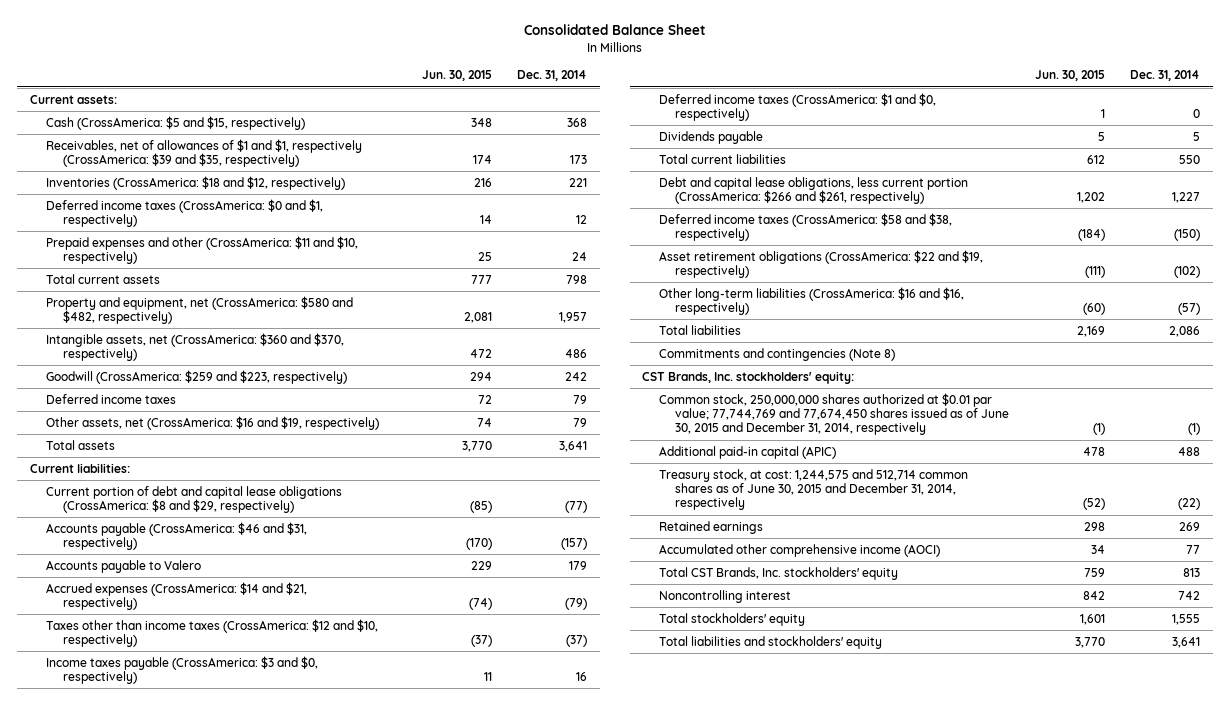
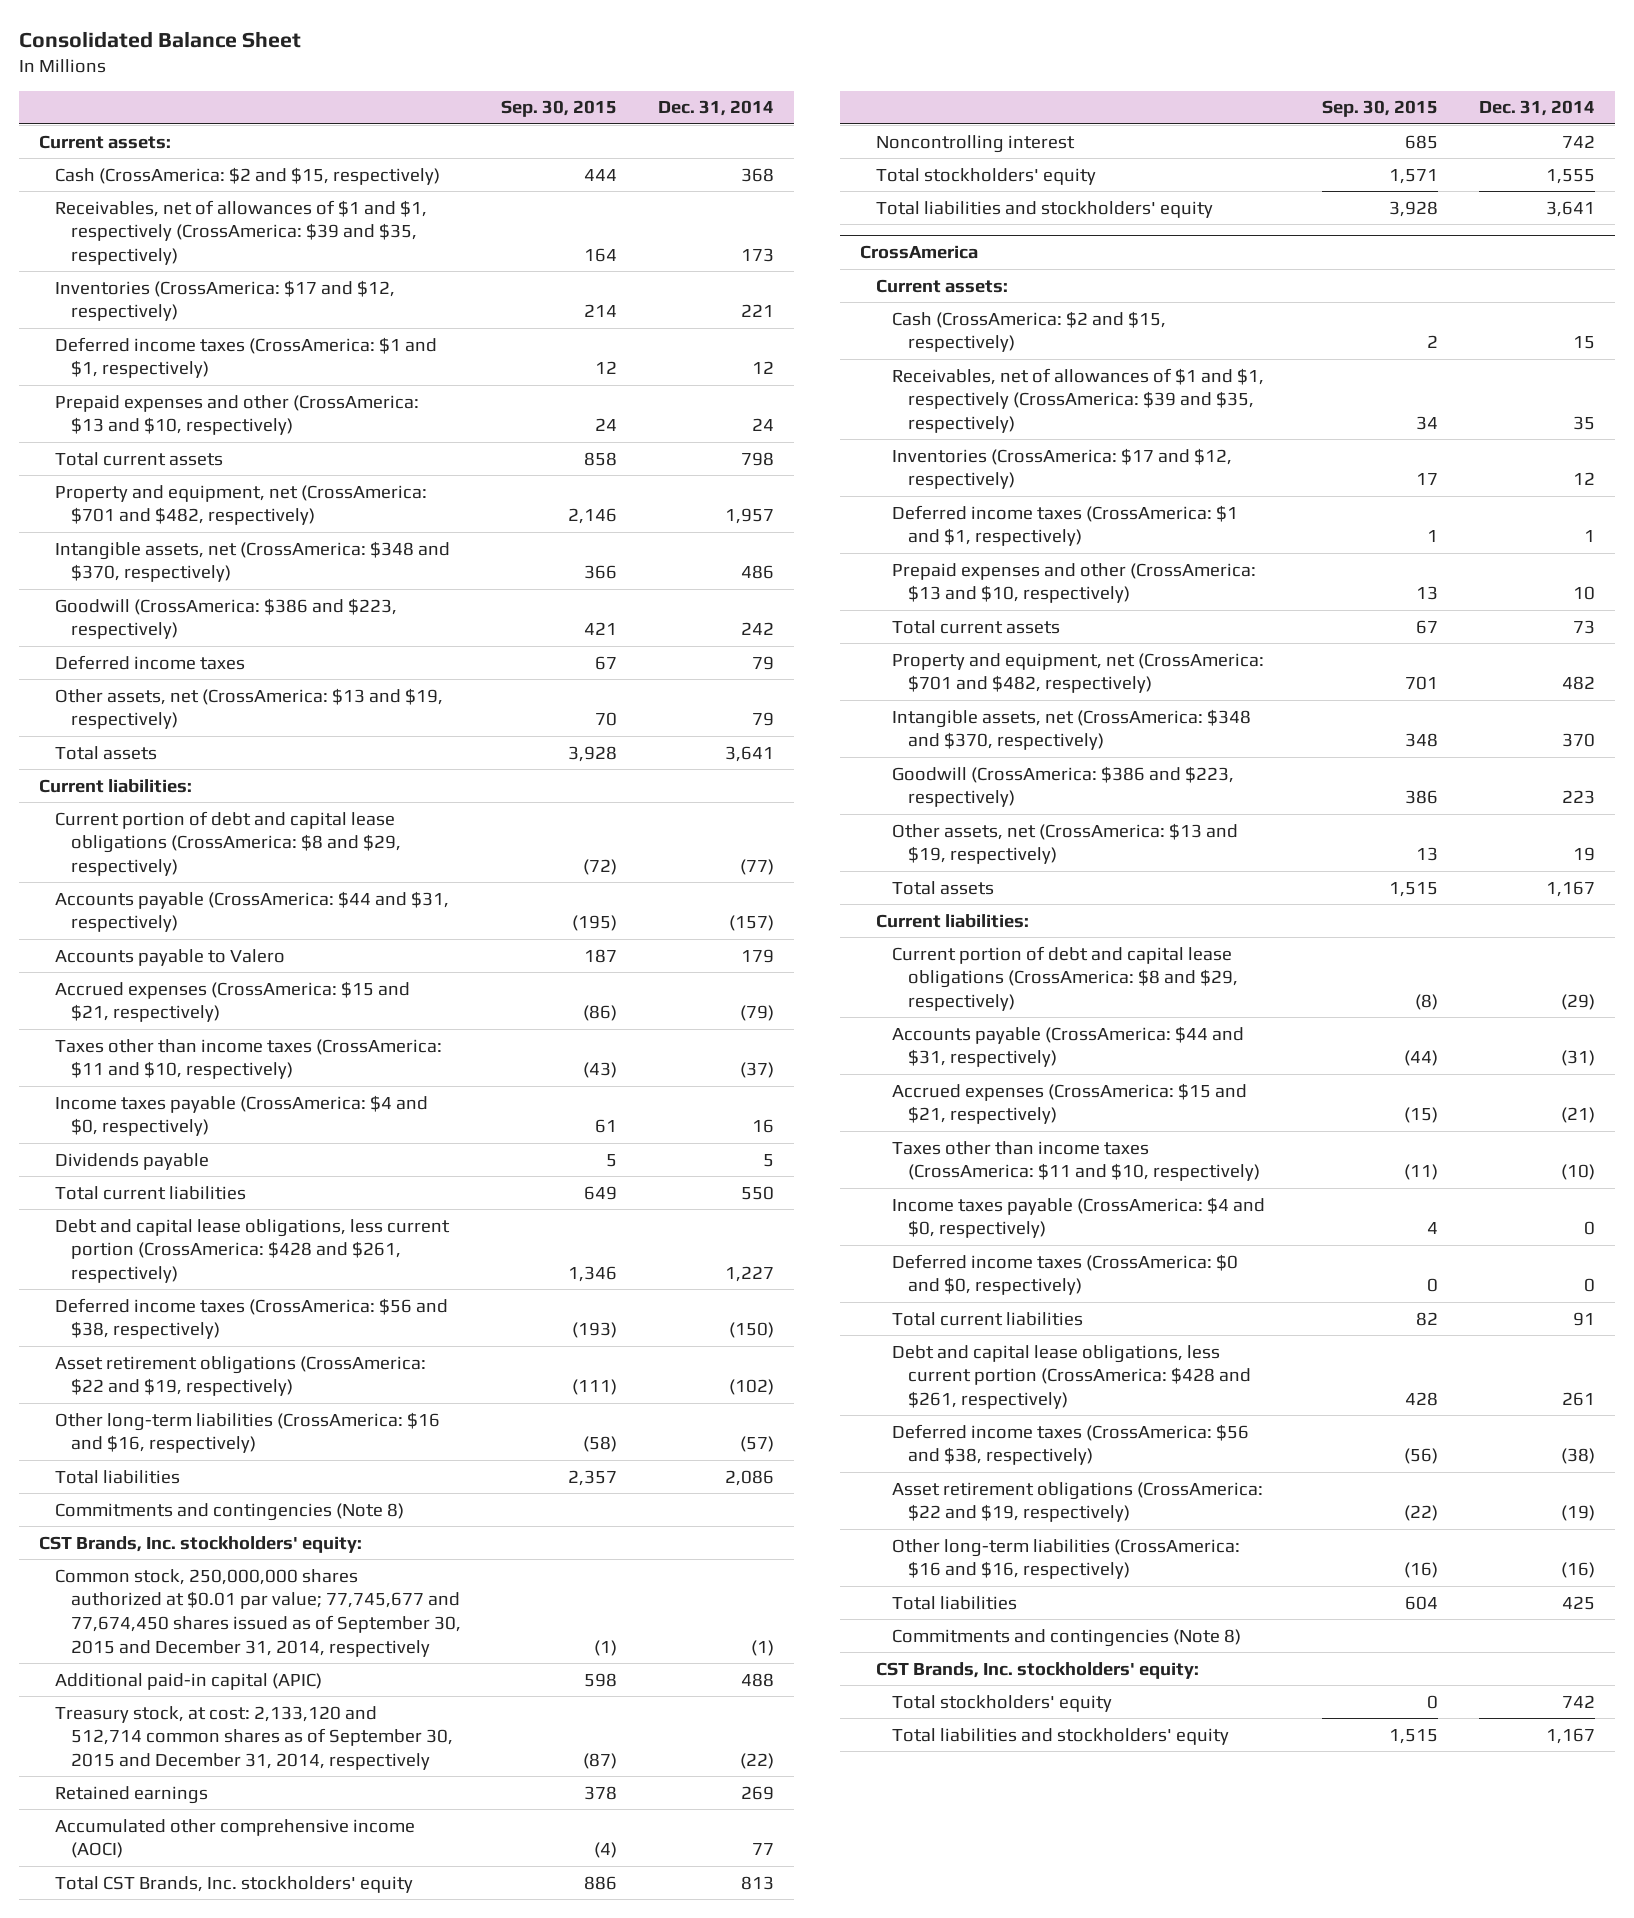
[421,70,492,82] Jun. 30, 2015 -> none
none -> [501,100,618,118] Sep. 30, 2015
[46,115,306,130] Cash (CrossAmerica: $5 and $15, respectively) -> [54,166,440,185] Cash (CrossAmerica: $2 and $15, respectively)
[46,175,346,190] Inventories (CrossAmerica: $18 and $12, respectively) -> [54,279,395,322] Inventories (CrossAmerica: $17 and $12, respectively)
[46,198,324,228] Deferred income taxes (CrossAmerica: $0 and $1, respectively) -> [54,336,437,379] Deferred income taxes (CrossAmerica: $1 and $1, respectively)
[46,235,359,265] Prepaid expenses and other (CrossAmerica: $11 and $10, respectively) -> [54,394,419,436] Prepaid expenses and other (CrossAmerica: $13 and $10, respectively)
[46,295,354,325] Property and equipment, net (CrossAmerica: $580 and $482, respectively) -> [54,484,427,526] Property and equipment, net (CrossAmerica: $701 and $482, respectively)
[46,332,345,362] Intangible assets, net (CrossAmerica: $360 and $370, respectively) -> [54,540,450,583] Intangible assets, net (CrossAmerica: $348 and $370, respectively)
[46,369,348,384] Goodwill (CrossAmerica: $259 and $223, respectively) -> [54,597,397,640] Goodwill (CrossAmerica: $386 and $223, respectively)
[46,415,380,430] Other assets, net (CrossAmerica: $16 and $19, respectively) -> [54,687,443,730] Other assets, net (CrossAmerica: $13 and $19, respectively)
[46,521,308,551] Accounts payable (CrossAmerica: $46 and $31, respectively) -> [54,890,449,933] Accounts payable (CrossAmerica: $44 and $31, respectively)
[658,92,936,122] Deferred income taxes (CrossAmerica: $1 and $0, respectively) -> none
[46,581,308,611] Accrued expenses (CrossAmerica: $14 and $21, respectively) -> [54,980,410,1023] Accrued expenses (CrossAmerica: $15 and $21, respectively)
[46,618,379,648] Taxes other than income taxes (CrossAmerica: $12 and $10, respectively) -> [54,1038,442,1080] Taxes other than income taxes (CrossAmerica: $11 and $10, respectively)
[46,655,319,685] Income taxes payable (CrossAmerica: $3 and $0, respectively) -> [54,1094,428,1137] Income taxes payable (CrossAmerica: $4 and $0, respectively)
[658,176,968,205] Debt and capital lease obligations, less current portion (CrossAmerica: $266 and $261, respectively) -> [54,1218,450,1283] Debt and capital lease obligations, less current portion (CrossAmerica: $428 and $261, respectively)
[658,212,952,242] Deferred income taxes (CrossAmerica: $58 and $38, respectively) -> [54,1297,448,1340] Deferred income taxes (CrossAmerica: $56 and $38, respectively)
[658,392,1010,436] Common stock, 250,000,000 shares authorized at $0.01 par value; 77,744,769 and 77,674,450 shares issued as of June 30, 2015 and December 31, 2014, respectively -> [54,1568,461,1657] Common stock, 250,000,000 shares authorized at $0.01 par value; 77,745,677 and 77,674,450 shares issued as of September 30, 2015 and December 31, 2014, respectively
[658,468,968,511] Treasury stock, at cost: 1,244,575 and 512,714 common shares as of June 30, 2015 and December 31, 2014, respectively -> [54,1705,453,1770] Treasury stock, at cost: 2,133,120 and 512,714 common shares as of September 30, 2015 and December 31, 2014, respectively
none -> [860,245,979,260] CrossAmerica
none -> [876,278,1009,293] Current assets:
none -> [891,310,1166,353] Cash (CrossAmerica: $2 and $15, respectively)
none -> [891,367,1264,433] Receivables, net of allowances of $1 and $1, respectively (CrossAmerica: $39 and $35, respectively)
none -> [891,447,1232,490] Inventories (CrossAmerica: $17 and $12, respectively)
none -> [891,504,1238,547] Deferred income taxes (CrossAmerica: $1 and $1, respectively)
none -> [891,562,1256,604] Prepaid expenses and other (CrossAmerica: $13 and $10, respectively)
none -> [891,619,1060,634] Total current assets
none -> [891,652,1264,694] Property and equipment, net (CrossAmerica: $701 and $482, respectively)
none -> [891,708,1251,751] Intangible assets, net (CrossAmerica: $348 and $370, respectively)
none -> [891,765,1234,808] Goodwill (CrossAmerica: $386 and $223, respectively)
none -> [891,822,1238,865] Other assets, net (CrossAmerica: $13 and $19, respectively)
none -> [891,880,994,895] Total assets
none -> [876,913,1030,928] Current liabilities:
none -> [891,945,1238,1011] Current portion of debt and capital lease obligations (CrossAmerica: $8 and $29, respectively)
none -> [891,1025,1244,1068] Accounts payable (CrossAmerica: $44 and $31, respectively)
none -> [891,1082,1247,1125] Accrued expenses (CrossAmerica: $15 and $21, respectively)
none -> [891,1140,1260,1182] Taxes other than income taxes (CrossAmerica: $11 and $10, respectively)
none -> [891,1196,1265,1239] Income taxes payable (CrossAmerica: $4 and $0, respectively)
none -> [891,1253,1238,1296] Deferred income taxes (CrossAmerica: $0 and $0, respectively)
none -> [891,1311,1083,1326] Total current liabilities
none -> [891,1344,1251,1409] Debt and capital lease obligations, less current portion (CrossAmerica: $428 and $261, respectively)
none -> [891,1423,1249,1466] Deferred income taxes (CrossAmerica: $56 and $38, respectively)
none -> [891,1481,1263,1523] Asset retirement obligations (CrossAmerica: $22 and $19, respectively)
none -> [891,1538,1240,1580] Other long-term liabilities (CrossAmerica: $16 and $16, respectively)
none -> [891,1595,1017,1610] Total liabilities
none -> [891,1628,1241,1647] Commitments and contingencies (Note 8)
none -> [876,1661,1200,1679] CST Brands, Inc. stockholders' equity:
none -> [891,1694,1112,1712] Total stockholders' equity
none -> [891,1727,1229,1745] Total liabilities and stockholders' equity

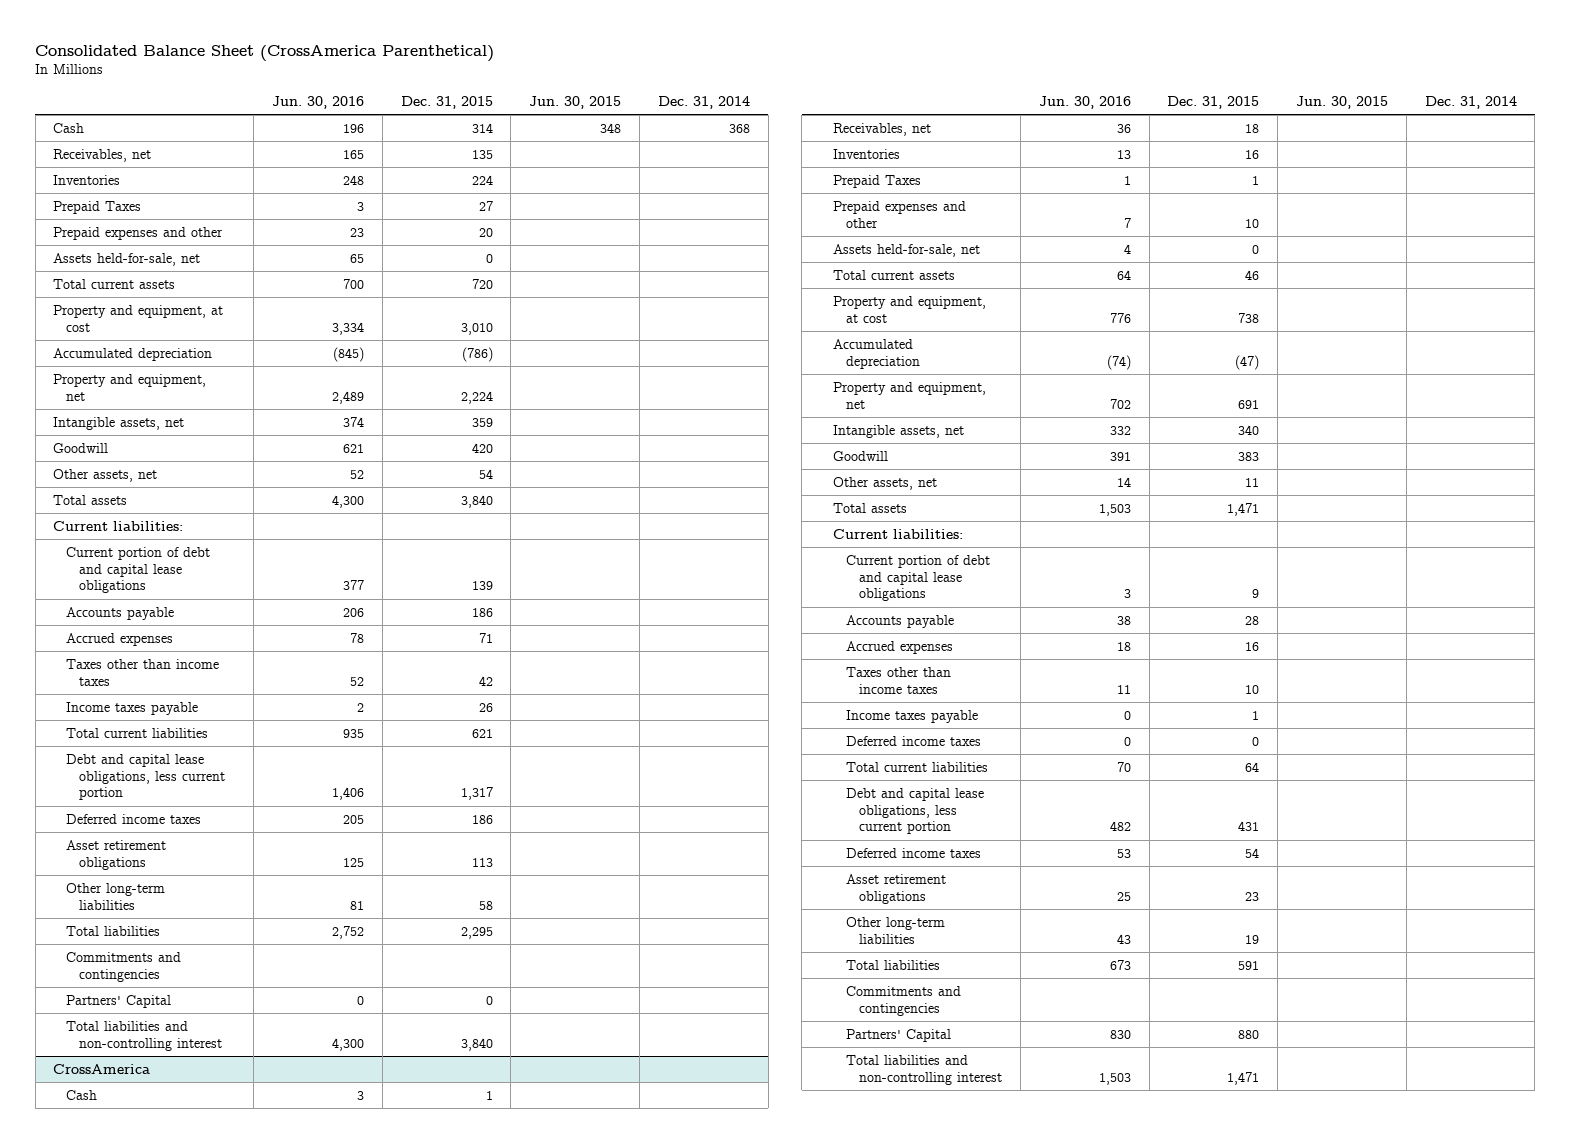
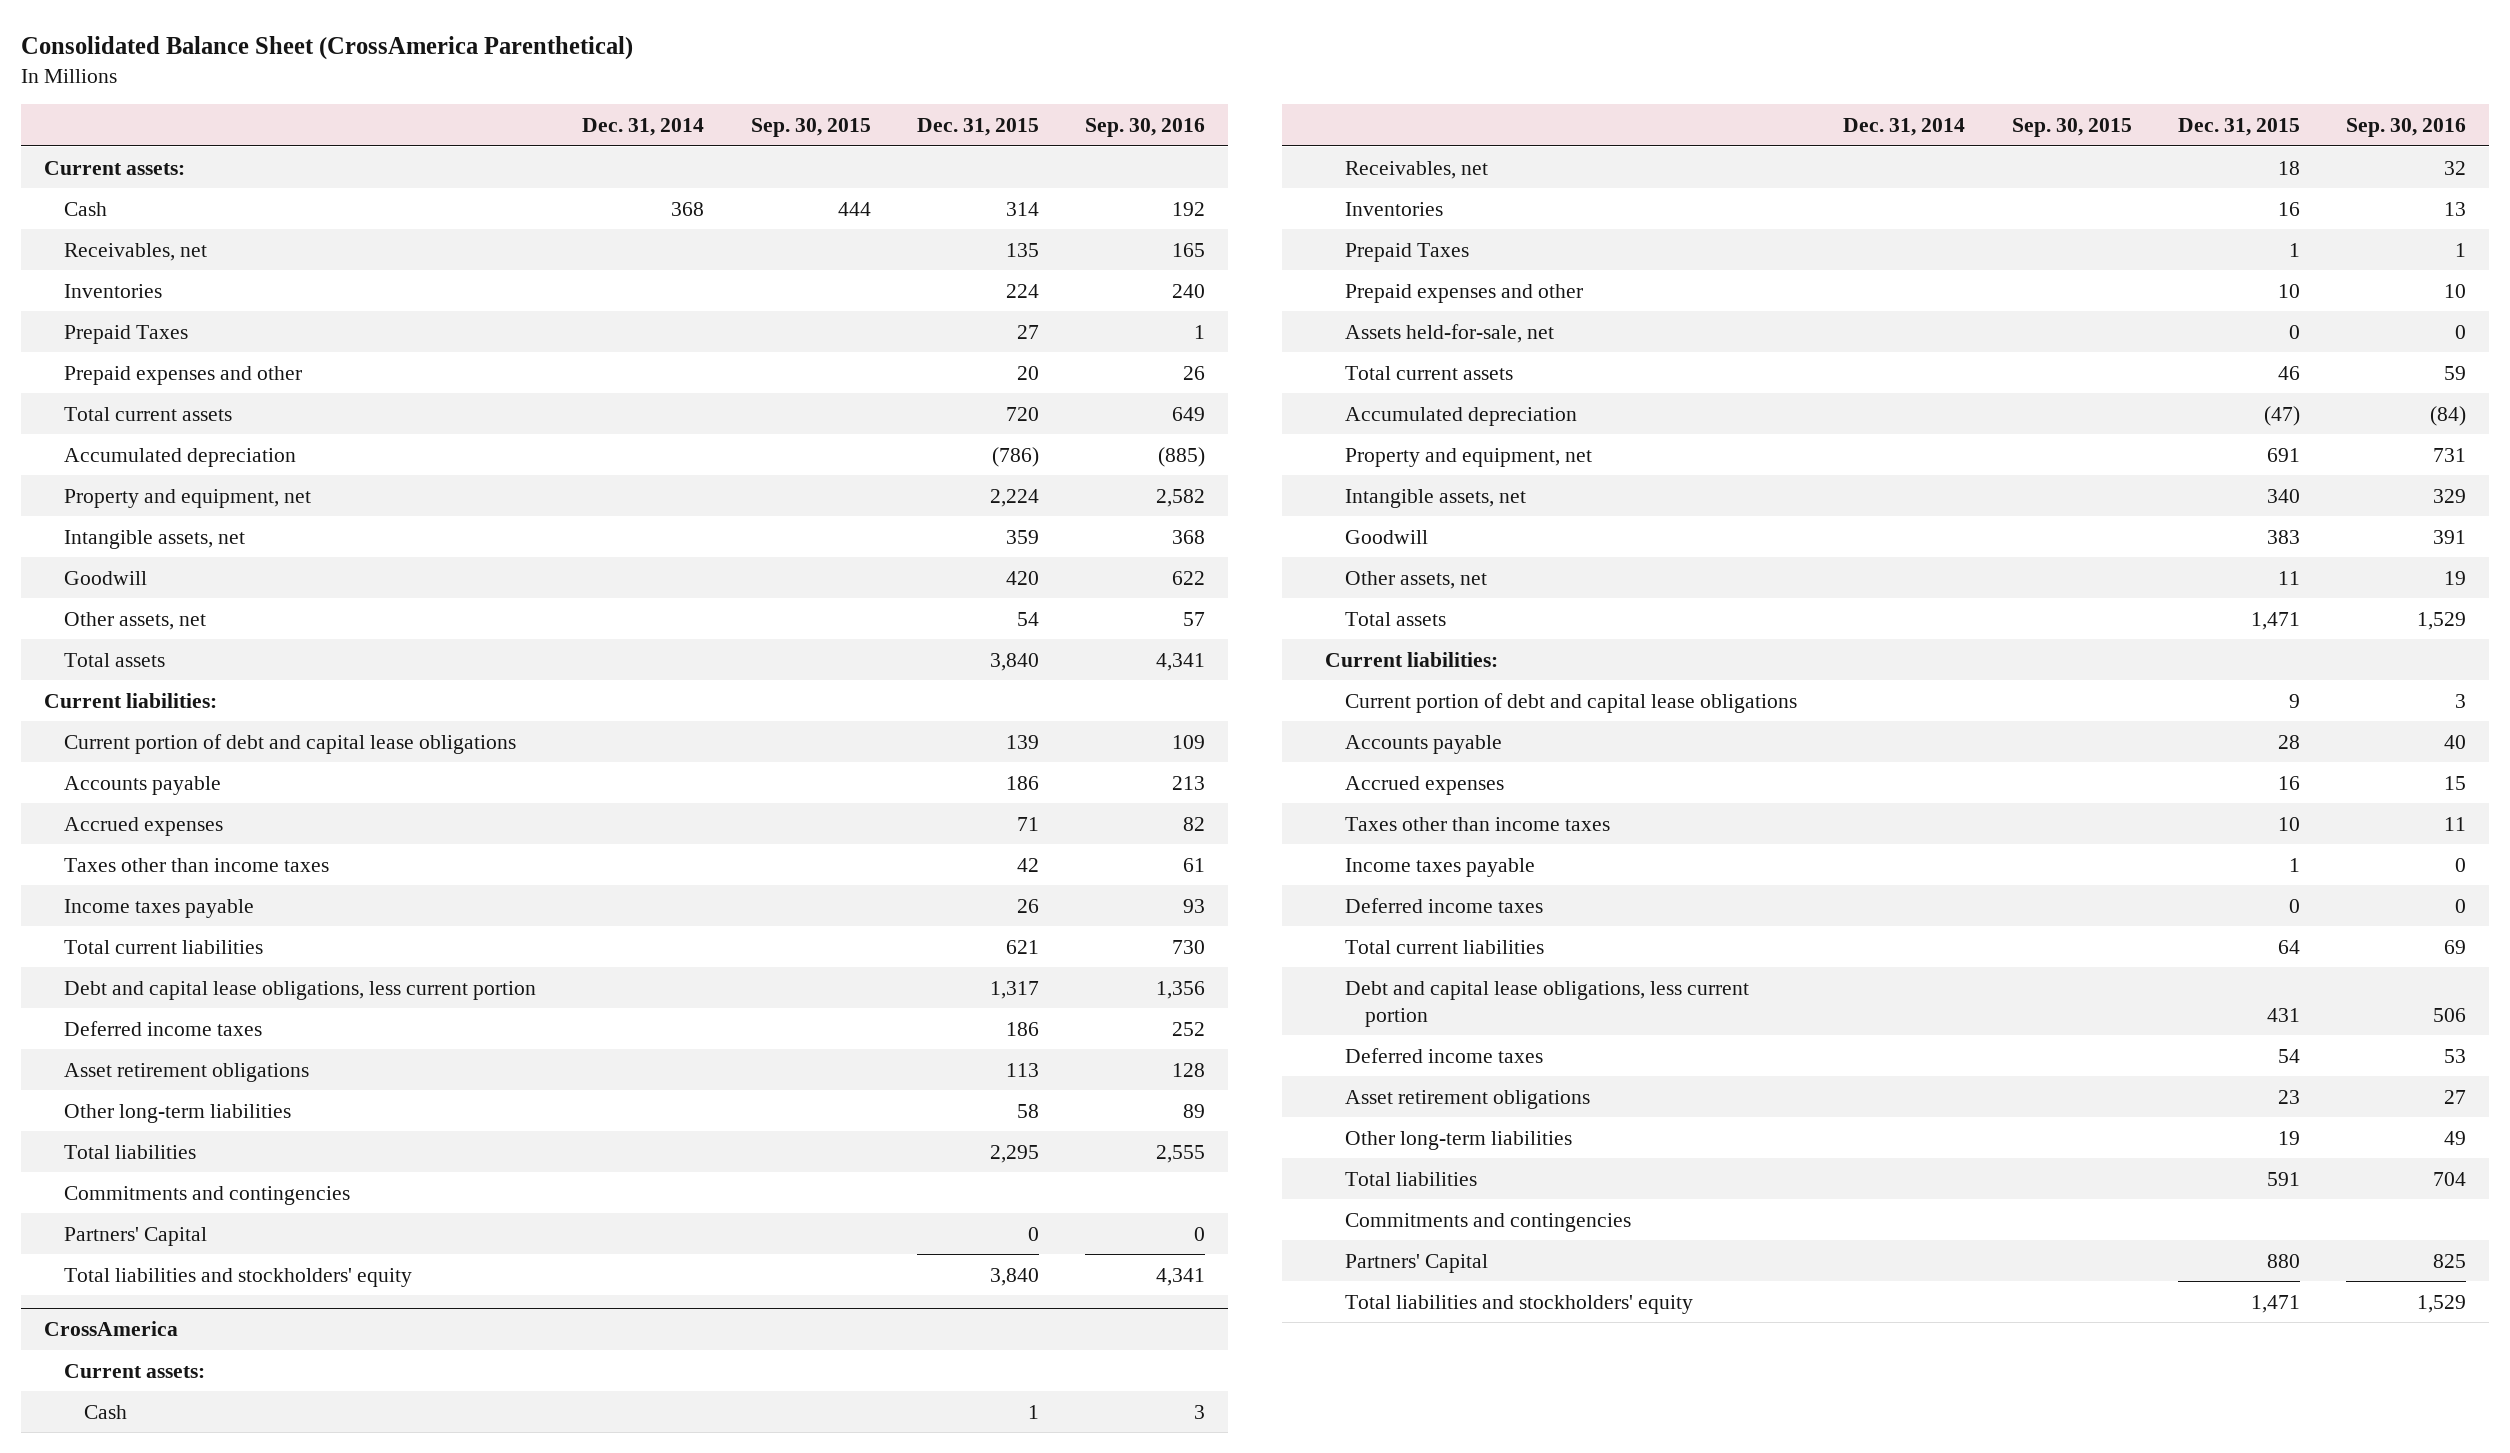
[271,95,364,109] Jun. 30, 2016 -> none
[529,95,622,109] Jun. 30, 2015 -> none
none -> [750,117,871,137] Sep. 30, 2015
none -> [1085,117,1206,137] Sep. 30, 2016
none -> [43,160,185,175] Current assets:
[53,252,201,266] Assets held-for-sale, net -> none
[53,304,224,332] Property and equipment, at cost -> none
[66,1020,223,1051] Total liabilities and non-controlling interest -> [63,1267,412,1287] Total liabilities and stockholders' equity
none -> [63,1363,205,1378] Current assets:
[833,295,987,323] Property and equipment, at cost -> none
[846,1054,1003,1085] Total liabilities and non-controlling interest -> [1345,1294,1694,1314] Total liabilities and stockholders' equity

